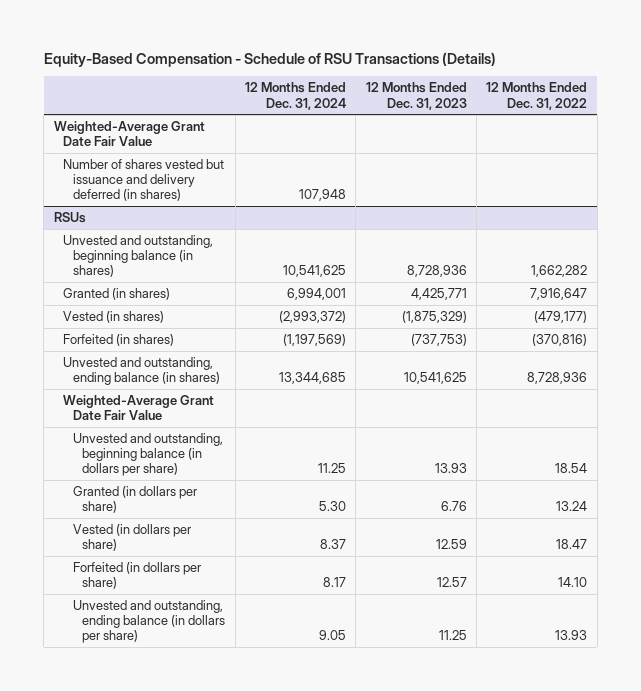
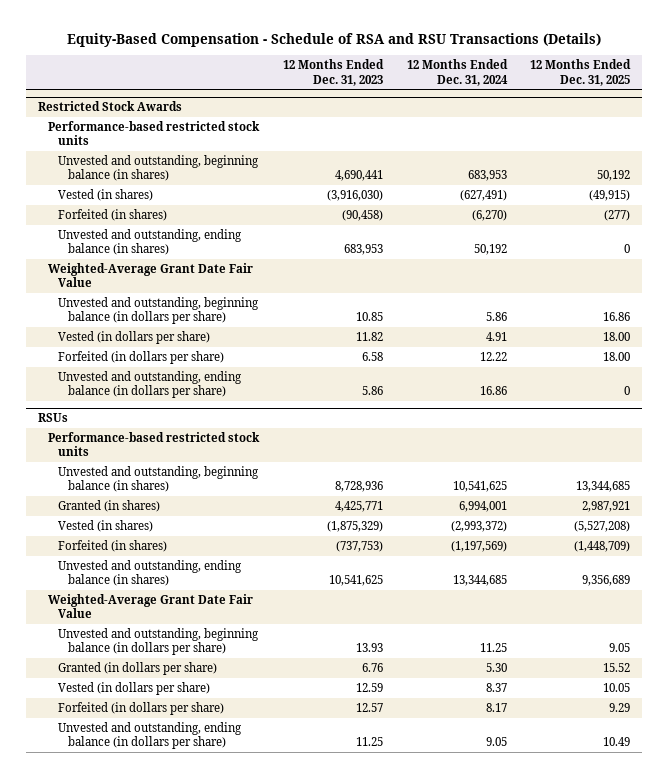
[43,51,496,67] Equity-Based Compensation - Schedule of RSU Transactions (Details) -> [67,32,602,47] Equity-Based Compensation - Schedule of RSA and RSU Transactions (Details)
[486,82,588,110] 12 Months Ended Dec. 31, 2022 -> none
none -> [530,59,632,86] 12 Months Ended Dec. 31, 2025
none -> [37,101,182,112] Restricted Stock Awards
none -> [47,121,260,146] Performance-based restricted stock units
none -> [58,155,260,182] Unvested and outstanding, beginning balance (in shares)
none -> [58,189,154,202] Vested (in shares)
none -> [58,209,168,222] Forfeited (in shares)
none -> [58,229,243,256] Unvested and outstanding, ending balance (in shares)
[63,158,225,202] Number of shares vested but issuance and delivery deferred (in shares) -> none
none -> [58,297,260,325] Unvested and outstanding, beginning balance (in dollars per share)
none -> [58,331,211,345] Vested (in dollars per share)
none -> [58,351,225,365] Forfeited (in dollars per share)
none -> [58,371,243,399] Unvested and outstanding, ending balance (in dollars per share)
none -> [47,432,260,457] Performance-based restricted stock units

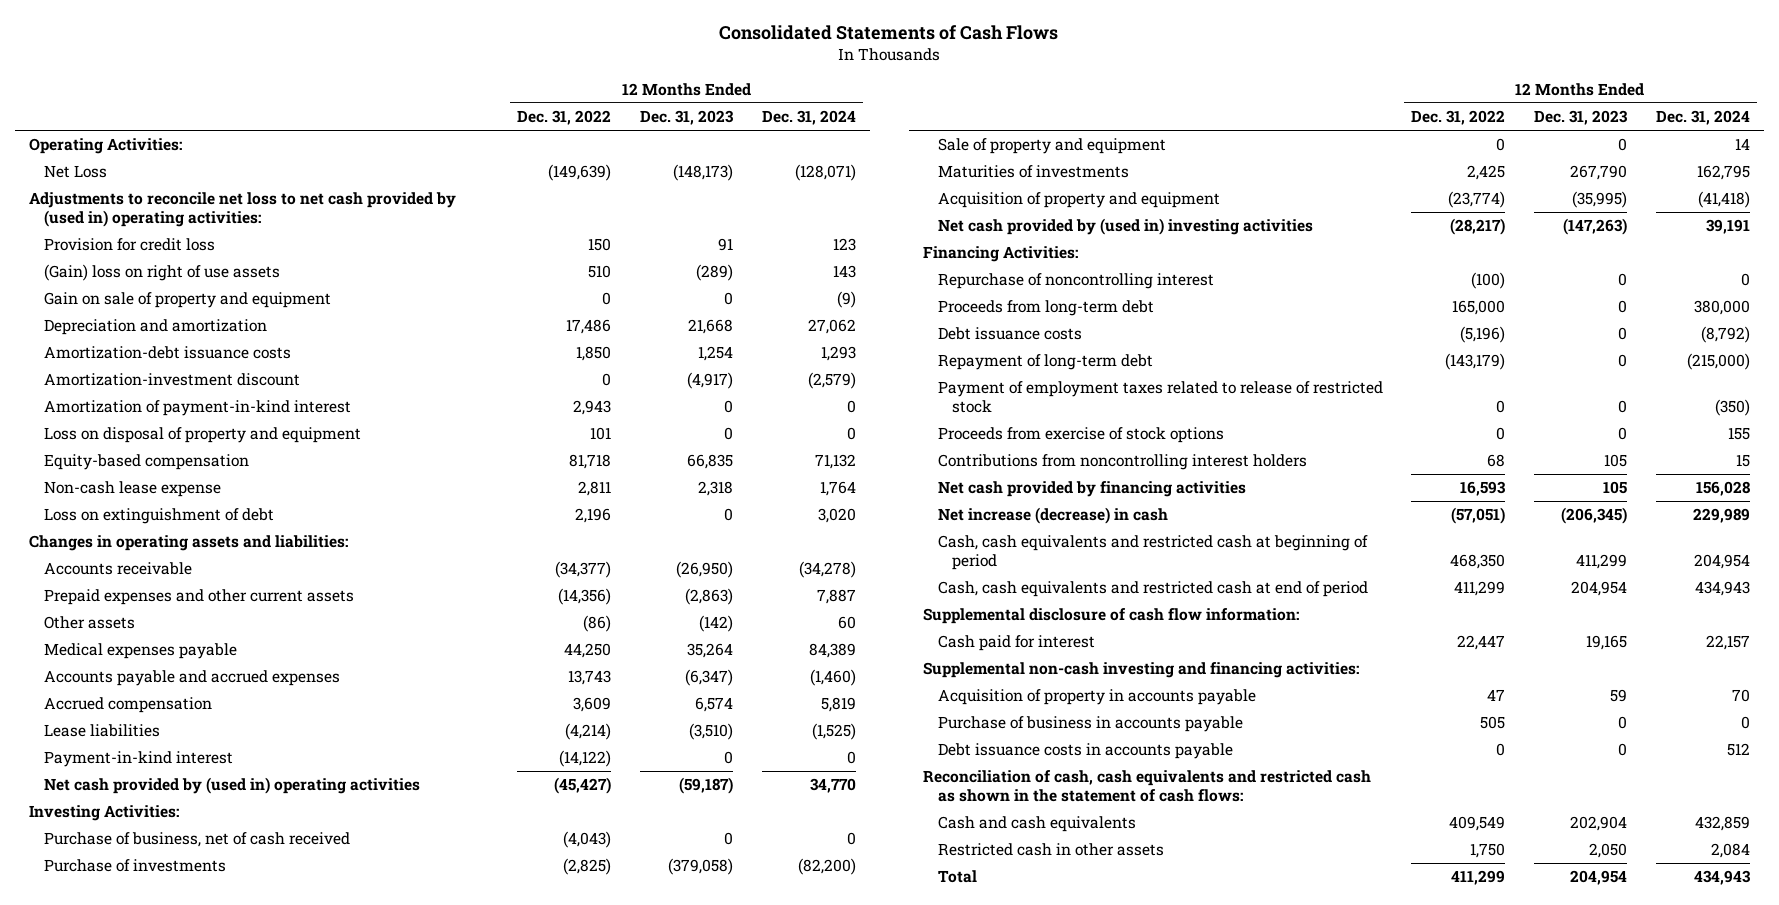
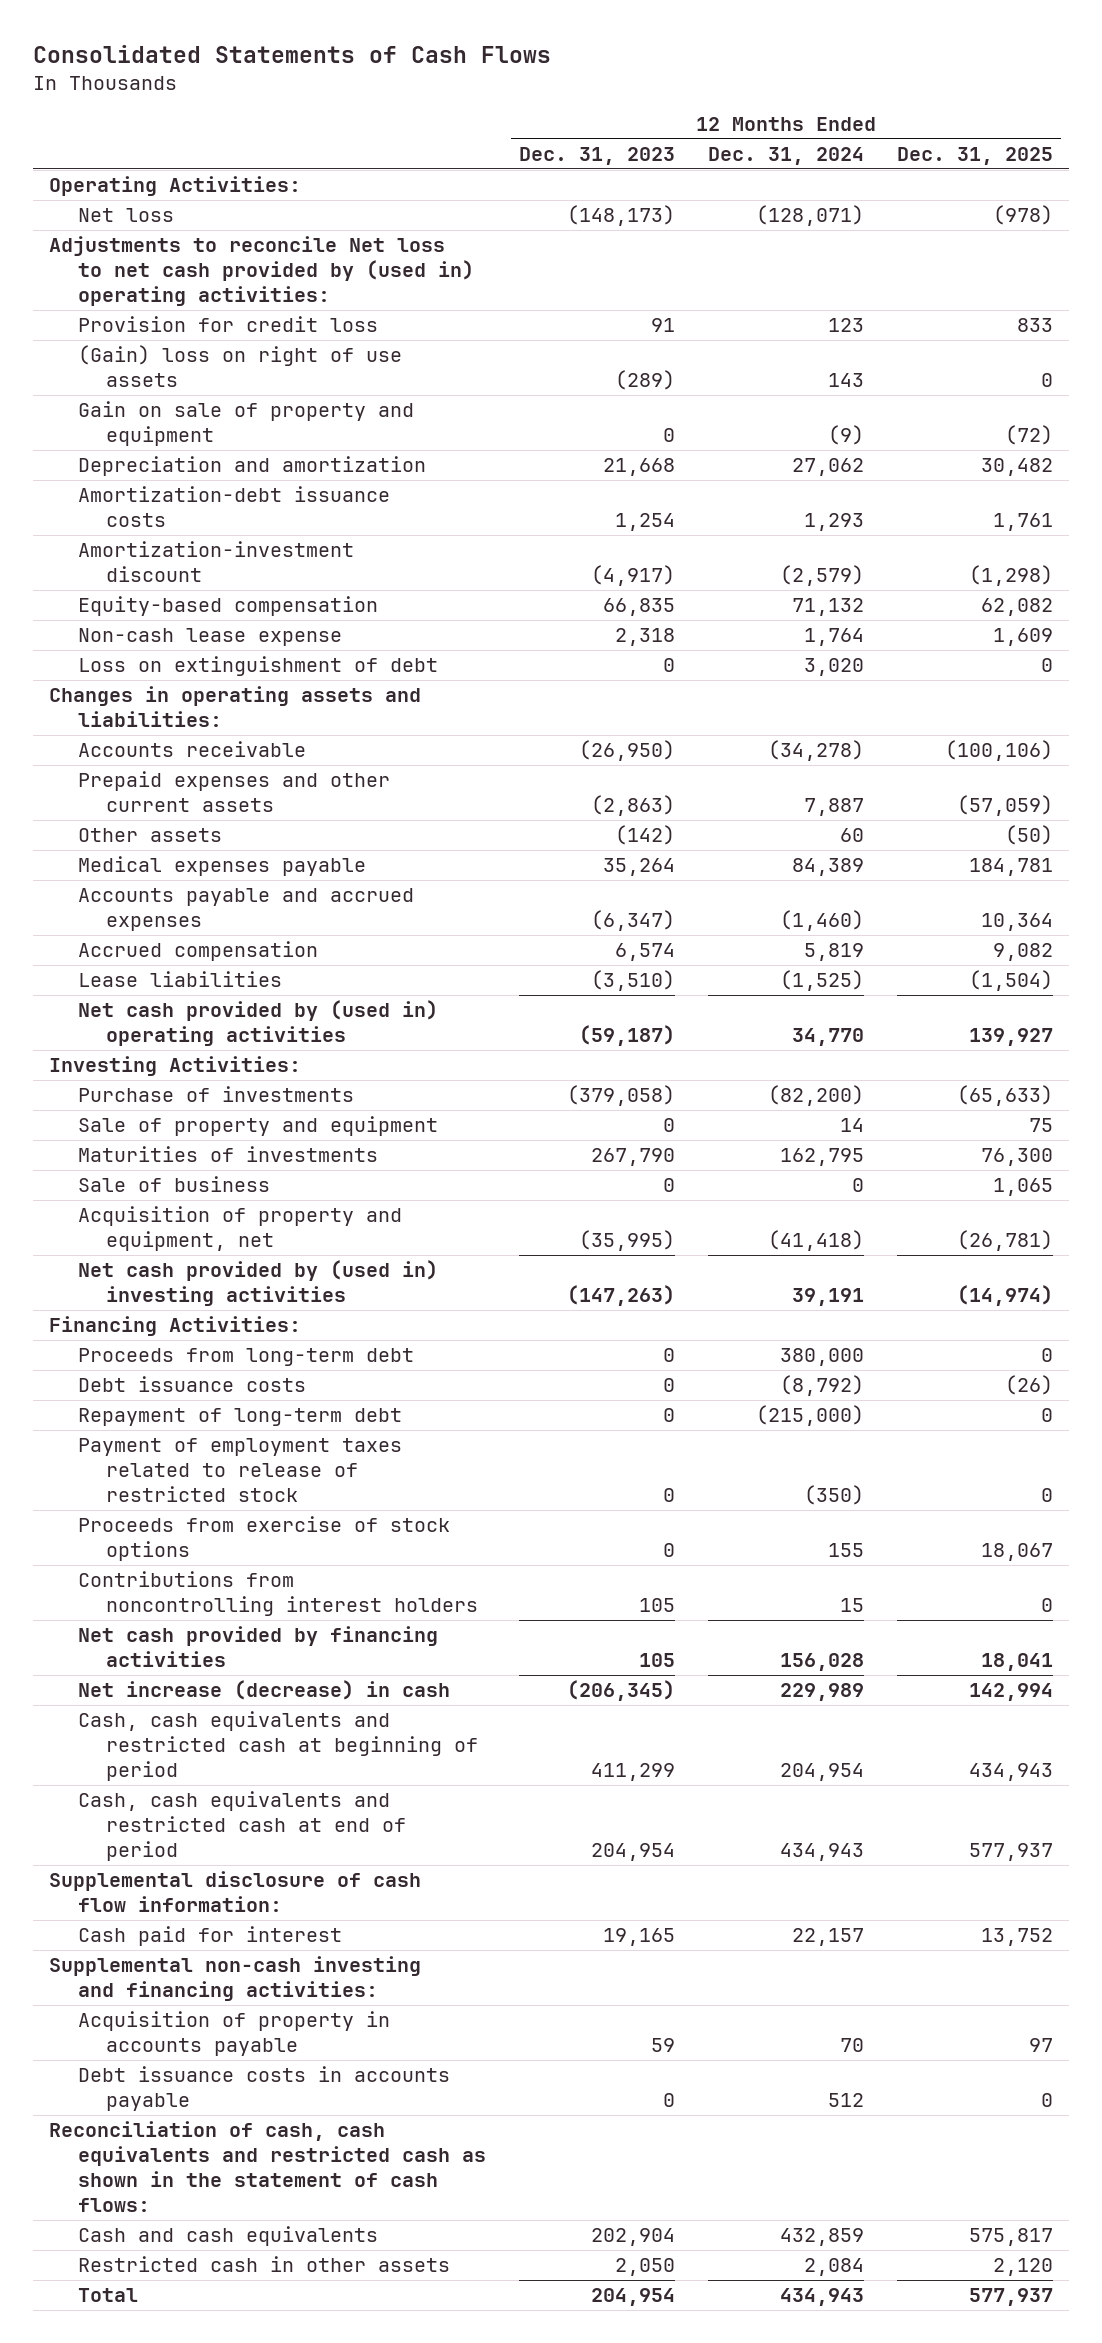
[517,110,612,126] Dec. 31, 2022 -> none
none -> [896,147,1053,166] Dec. 31, 2025
[43,165,107,179] Net Loss -> [77,208,174,223] Net loss
[29,192,457,228] Adjustments to reconcile net loss to net cash provided by (used in) operating activities: -> [49,236,474,307] Adjustments to reconcile Net loss to net cash provided by (used in) operating activities:
[43,400,351,417] Amortization of payment-in-kind interest -> none
[43,427,361,444] Loss on disposal of property and equipment -> none
[43,751,233,768] Payment-in-kind interest -> none
[43,832,350,848] Purchase of business, net of cash received -> none
none -> [77,1176,270,1193] Sale of business
[937,192,1220,209] Acquisition of property and equipment -> [77,1206,402,1252] Acquisition of property and equipment, net
[937,273,1214,290] Repurchase of noncontrolling interest -> none
[937,716,1243,733] Purchase of business in accounts payable -> none

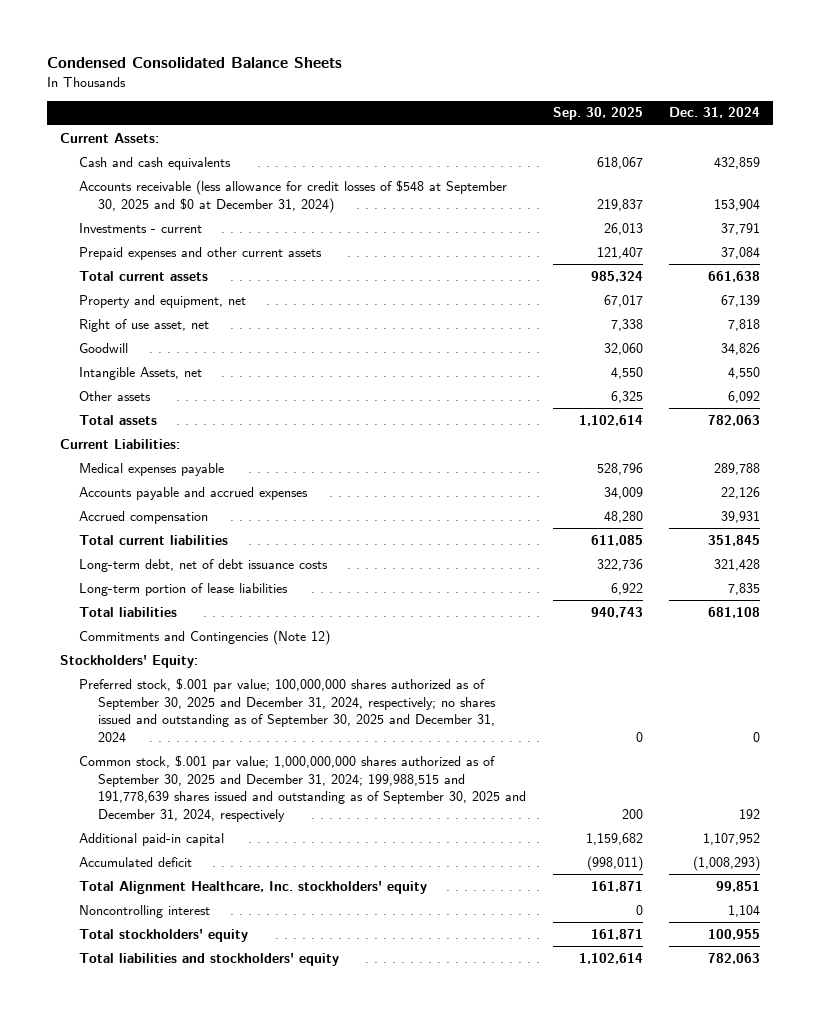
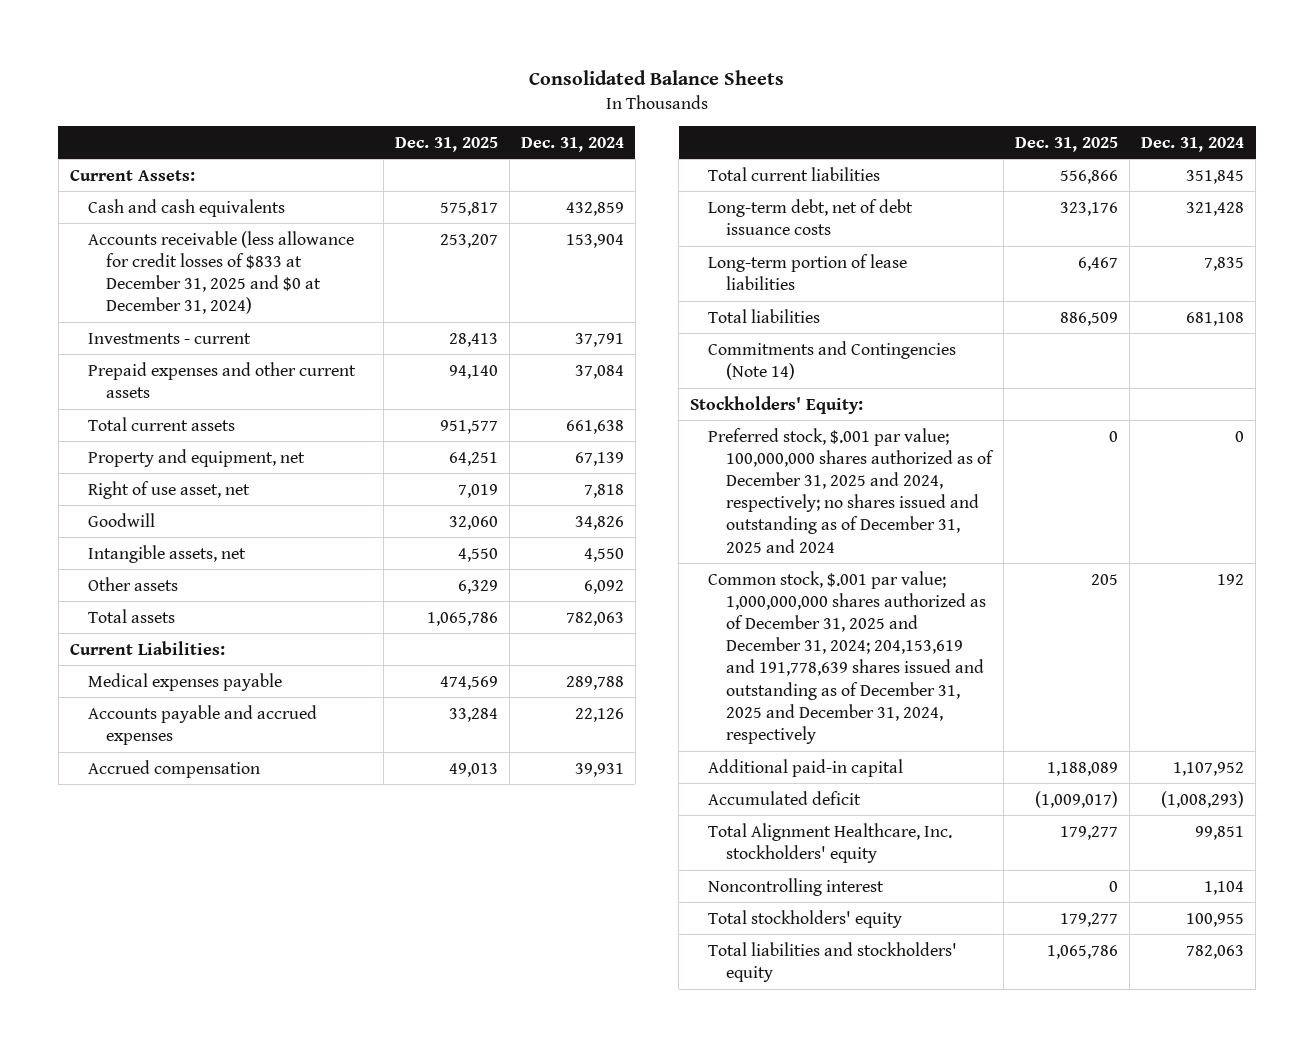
[46,57,342,69] Condensed Consolidated Balance Sheets -> [529,70,785,86] Consolidated Balance Sheets
[552,107,643,121] Sep. 30, 2025 -> none
none -> [394,136,498,152] Dec. 31, 2025
[79,179,508,213] Accounts receivable (less allowance for credit losses of $548 at September 30, 2025 and $0 at December 31, 2024) -> [87,230,354,315] Accounts receivable (less allowance for credit losses of $833 at December 31, 2025 and $0 at December 31, 2024)
[79,366,203,380] Intangible Assets, net -> [87,544,246,563] Intangible assets, net
[79,629,331,645] Commitments and Contingencies (Note 12) -> [708,340,957,380] Commitments and Contingencies (Note 14)
[79,677,497,742] Preferred stock, $.001 par value; 100,000,000 shares authorized as of September 30, 2025 and December 31, 2024, respectively; no shares issued and outstanding as of September 30, 2025 and December 31, 2024 -> [708,427,995,553] Preferred stock, $.001 par value; 100,000,000 shares authorized as of December 31, 2025 and 2024, respectively; no shares issued and outstanding as of December 31, 2025 and 2024
[79,754,527,822] Common stock, $.001 par value; 1,000,000,000 shares authorized as of September 30, 2025 and December 31, 2024; 199,988,515 and 191,778,639 shares issued and outstanding as of September 30, 2025 and December 31, 2024, respectively -> [708,570,987,745] Common stock, $.001 par value; 1,000,000,000 shares authorized as of December 31, 2025 and December 31, 2024; 204,153,619 and 191,778,639 shares issued and outstanding as of December 31, 2025 and December 31, 2024, respectively

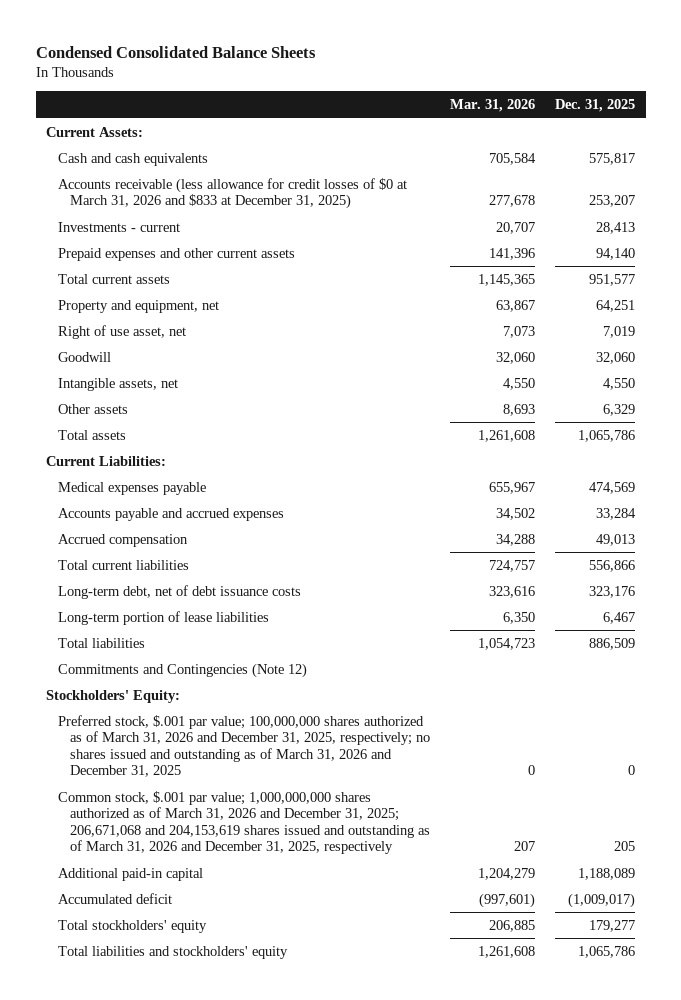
[529,70,785,86] Consolidated Balance Sheets -> [35,45,316,58] Condensed Consolidated Balance Sheets
[520,136,624,152] Dec. 31, 2024 -> none
none -> [450,99,536,113] Mar. 31, 2026
[87,230,354,315] Accounts receivable (less allowance for credit losses of $833 at December 31, 2025 and $0 at December 31, 2024) -> [57,177,407,210] Accounts receivable (less allowance for credit losses of $0 at March 31, 2026 and $833 at December 31, 2025)
[708,340,957,380] Commitments and Contingencies (Note 14) -> [57,662,307,678] Commitments and Contingencies (Note 12)
[708,427,995,553] Preferred stock, $.001 par value; 100,000,000 shares authorized as of December 31, 2025 and 2024, respectively; no shares issued and outstanding as of December 31, 2025 and 2024 -> [57,714,430,778] Preferred stock, $.001 par value; 100,000,000 shares authorized as of March 31, 2026 and December 31, 2025, respectively; no shares issued and outstanding as of March 31, 2026 and December 31, 2025
[708,570,987,745] Common stock, $.001 par value; 1,000,000,000 shares authorized as of December 31, 2025 and December 31, 2024; 204,153,619 and 191,778,639 shares issued and outstanding as of December 31, 2025 and December 31, 2024, respectively -> [57,790,430,855] Common stock, $.001 par value; 1,000,000,000 shares authorized as of March 31, 2026 and December 31, 2025; 206,671,068 and 204,153,619 shares issued and outstanding as of March 31, 2026 and December 31, 2025, respectively
[708,822,953,863] Total Alignment Healthcare, Inc. stockholders' equity -> none
[708,877,885,896] Noncontrolling interest -> none

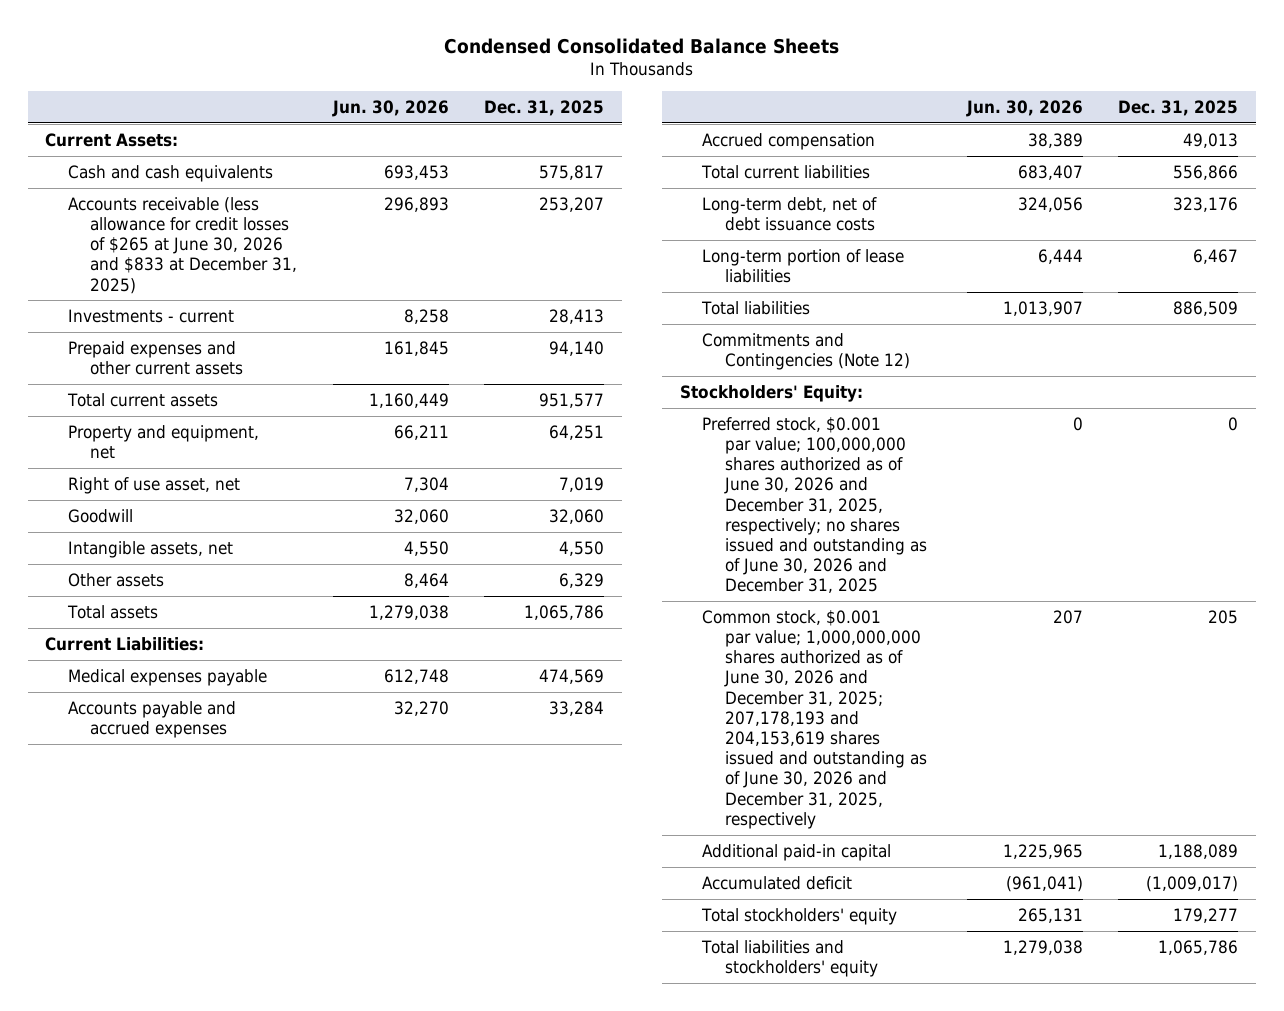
[450,99,536,113] Mar. 31, 2026 -> none
none -> [331,99,449,117] Jun. 30, 2026
[57,177,407,210] Accounts receivable (less allowance for credit losses of $0 at March 31, 2026 and $833 at December 31, 2025) -> [67,196,298,294] Accounts receivable (less allowance for credit losses of $265 at June 30, 2026 and $833 at December 31, 2025)
[57,714,430,778] Preferred stock, $.001 par value; 100,000,000 shares authorized as of March 31, 2026 and December 31, 2025, respectively; no shares issued and outstanding as of March 31, 2026 and December 31, 2025 -> [702,416,927,594] Preferred stock, $0.001 par value; 100,000,000 shares authorized as of June 30, 2026 and December 31, 2025, respectively; no shares issued and outstanding as of June 30, 2026 and December 31, 2025
[57,790,430,855] Common stock, $.001 par value; 1,000,000,000 shares authorized as of March 31, 2026 and December 31, 2025; 206,671,068 and 204,153,619 shares issued and outstanding as of March 31, 2026 and December 31, 2025, respectively -> [702,609,927,829] Common stock, $0.001 par value; 1,000,000,000 shares authorized as of June 30, 2026 and December 31, 2025; 207,178,193 and 204,153,619 shares issued and outstanding as of June 30, 2026 and December 31, 2025, respectively

